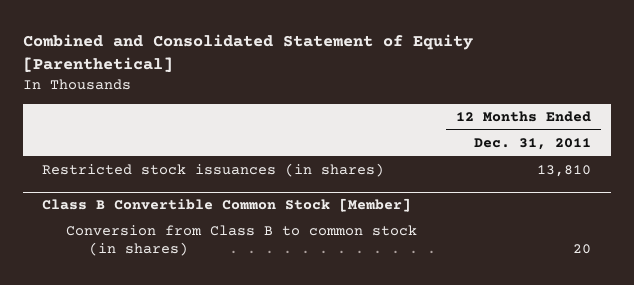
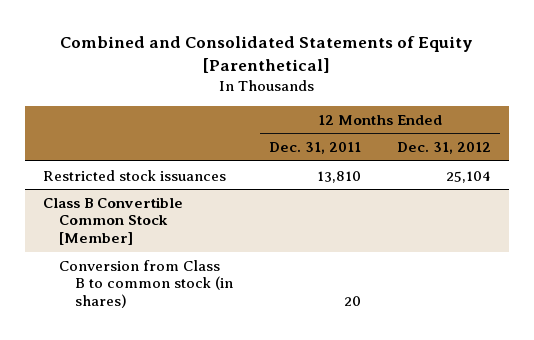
[22,33,473,72] Combined and Consolidated Statement of Equity [Parenthetical] -> [60,36,474,74] Combined and Consolidated Statements of Equity [Parenthetical]
none -> [397,141,492,154] Dec. 31, 2012
[42,163,385,178] Restricted stock issuances (in shares) -> [43,169,227,181] Restricted stock issuances

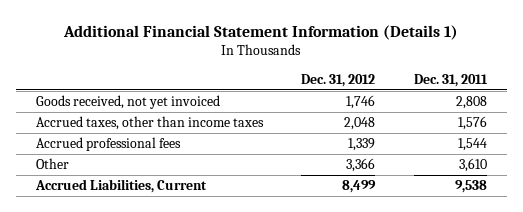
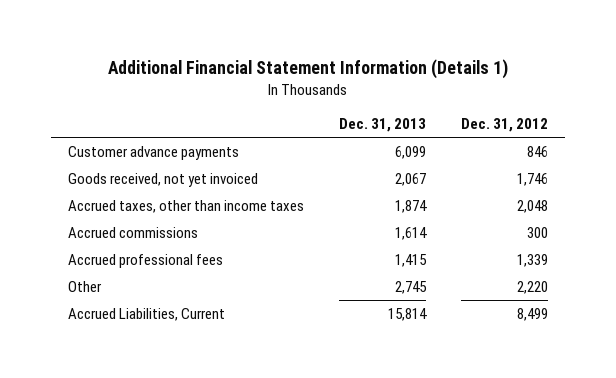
[414,73,489,87] Dec. 31, 2011 -> none
none -> [339,117,427,132] Dec. 31, 2013
none -> [68,146,240,161] Customer advance payments
none -> [68,227,199,239] Accrued commissions
[346,158,376,173] 3,366 -> [516,281,548,295] 2,220

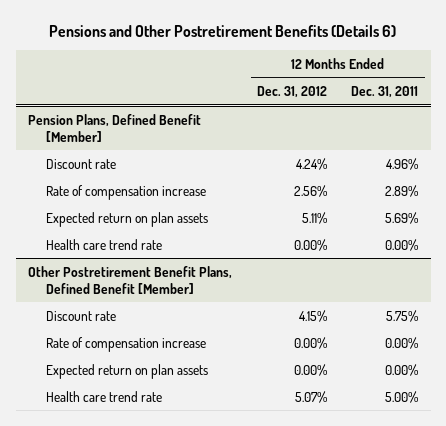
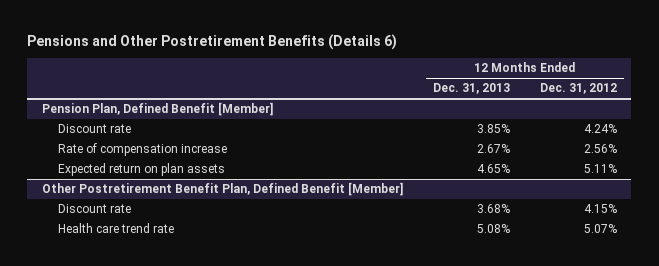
[351,85,419,98] Dec. 31, 2011 -> none
none -> [432,83,510,95] Dec. 31, 2013
[27,113,201,142] Pension Plans, Defined Benefit [Member] -> [42,102,274,117] Pension Plan, Defined Benefit [Member]
[45,238,162,250] Health care trend rate -> none
[27,265,232,294] Other Postretirement Benefit Plans, Defined Benefit [Member] -> [42,182,404,197] Other Postretirement Benefit Plan, Defined Benefit [Member]
[45,336,206,352] Rate of compensation increase -> none
[45,363,208,379] Expected return on plan assets -> none

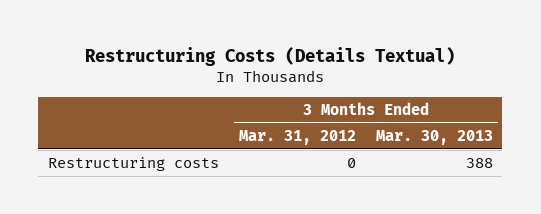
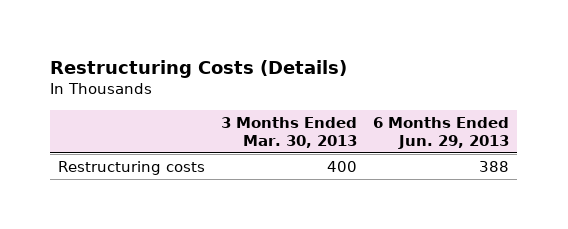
[85,46,456,66] Restructuring Costs (Details Textual) -> [50,59,348,78] Restructuring Costs (Details)
[238,129,356,145] Mar. 31, 2012 -> none
none -> [373,116,510,149] 6 Months Ended Jun. 29, 2013
[465,158,493,169] 388 -> [327,161,358,173] 400

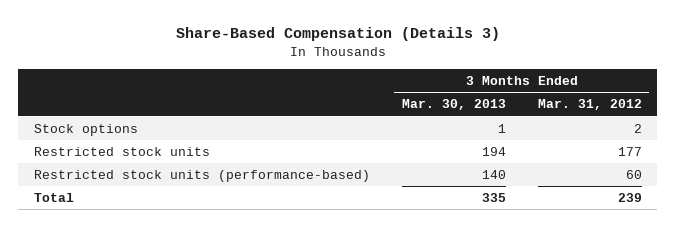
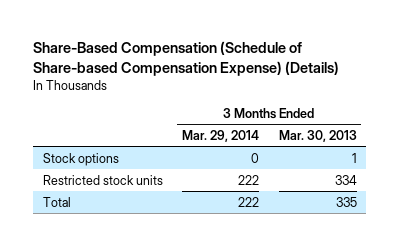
[175,27,500,42] Share-Based Compensation (Details 3) -> [33,40,340,76] Share-Based Compensation (Schedule of Share-based Compensation Expense) (Details)
[537,99,642,111] Mar. 31, 2012 -> none
none -> [182,129,260,142] Mar. 29, 2014
[34,170,371,183] Restricted stock units (performance-based) -> none
[481,147,506,157] 194 -> [334,174,357,185] 334

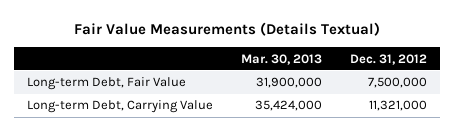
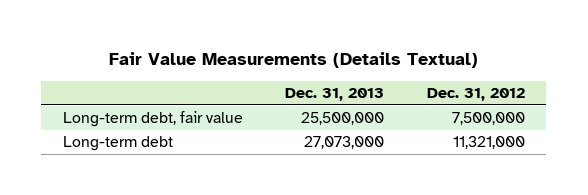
[241,53,323,65] Mar. 30, 2013 -> none
none -> [285,88,385,102] Dec. 31, 2013
[27,77,187,91] Long-term Debt, Fair Value -> [62,111,243,128] Long-term debt, fair value
[27,100,214,114] Long-term Debt, Carrying Value -> [62,136,173,152] Long-term debt

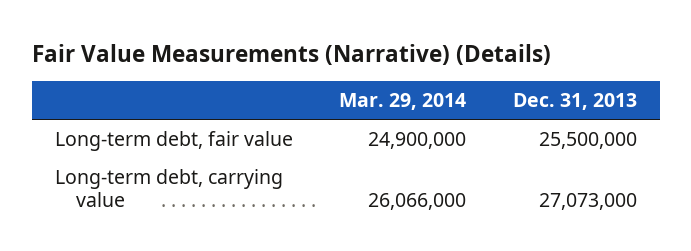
[108,52,478,69] Fair Value Measurements (Details Textual) -> [31,43,551,65] Fair Value Measurements (Narrative) (Details)
[426,88,525,102] Dec. 31, 2012 -> none
none -> [339,93,467,111] Mar. 29, 2014
[62,136,173,152] Long-term debt -> [54,169,283,207] Long-term debt, carrying value

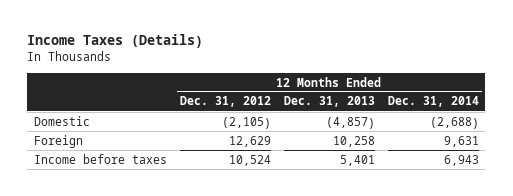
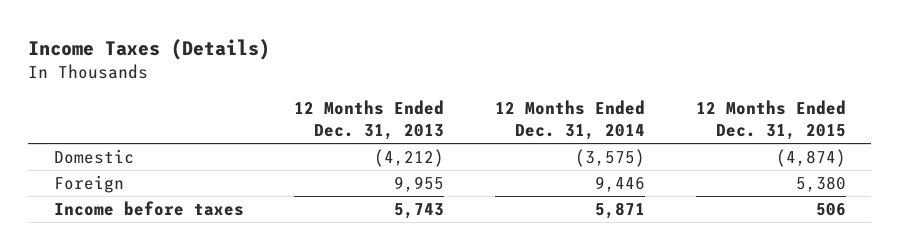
[179,96,271,108] Dec. 31, 2012 -> none
none -> [695,100,846,141] 12 Months Ended Dec. 31, 2015
[325,116,375,129] (4,857) -> [374,149,445,168] (4,212)
[429,116,479,129] (2,688) -> [575,149,646,168] (3,575)
[332,135,375,147] 10,258 -> [394,176,445,193] 9,955
[443,135,479,147] 9,631 -> [595,176,646,193] 9,446
[339,154,375,166] 5,401 -> [394,203,445,220] 5,743
[443,154,479,166] 6,943 -> [595,202,646,220] 5,871

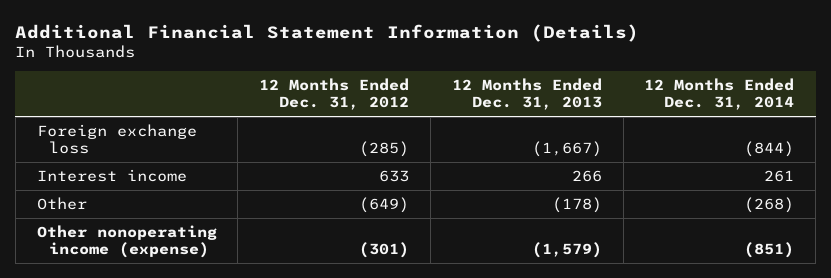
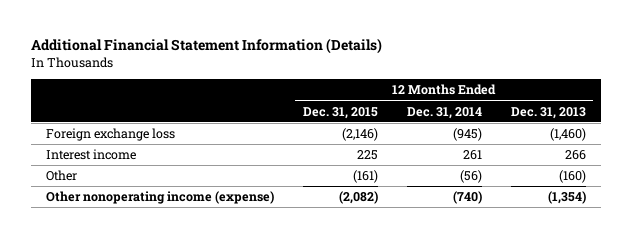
[259,78,410,111] 12 Months Ended Dec. 31, 2012 -> none
none -> [302,106,378,119] Dec. 31, 2015
[531,140,602,157] (1,667) -> [550,128,587,142] (1,460)
[744,140,795,157] (844) -> [452,128,482,142] (945)
[551,196,602,213] (178) -> [559,170,587,184] (160)
[744,196,795,213] (268) -> [459,170,482,184] (56)
[531,241,602,258] (1,579) -> [548,191,587,205] (1,354)
[744,241,795,258] (851) -> [452,191,482,205] (740)

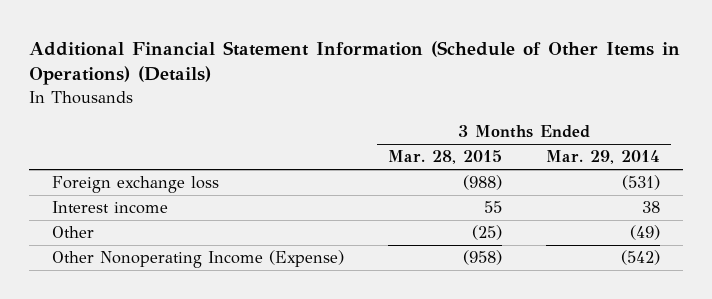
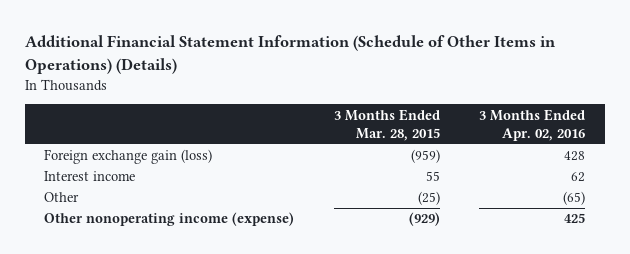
[546,150,661,165] Mar. 29, 2014 -> none
none -> [479,108,586,141] 3 Months Ended Apr. 02, 2016
[51,176,219,194] Foreign exchange loss -> [44,149,213,165] Foreign exchange gain (loss)
[462,175,502,191] (988) -> [410,149,440,164] (959)
[51,250,344,269] Other Nonoperating Income (Expense) -> [44,212,295,227] Other nonoperating income (expense)
[462,250,502,266] (958) -> [408,212,440,227] (929)

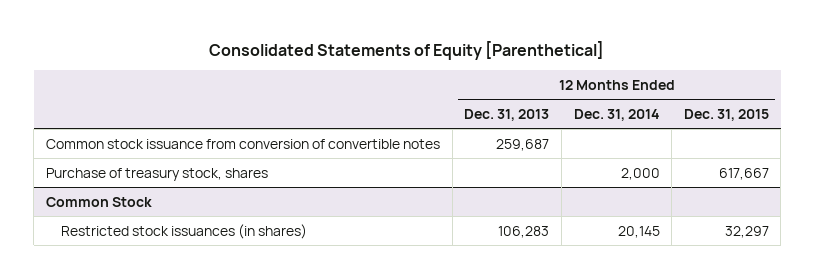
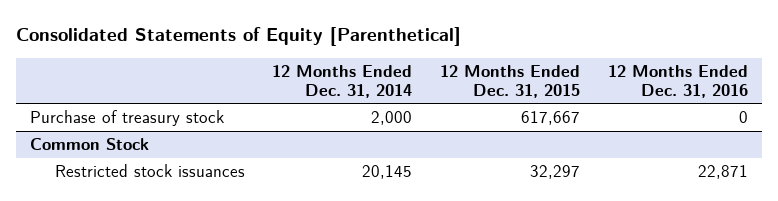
[464,108,550,121] Dec. 31, 2013 -> none
none -> [608,64,749,98] 12 Months Ended Dec. 31, 2016
[46,138,441,149] Common stock issuance from conversion of convertible notes -> none
[46,167,269,181] Purchase of treasury stock, shares -> [30,110,225,127] Purchase of treasury stock
[61,223,308,239] Restricted stock issuances (in shares) -> [54,164,245,178] Restricted stock issuances

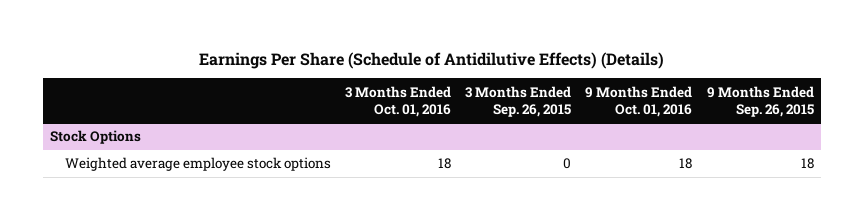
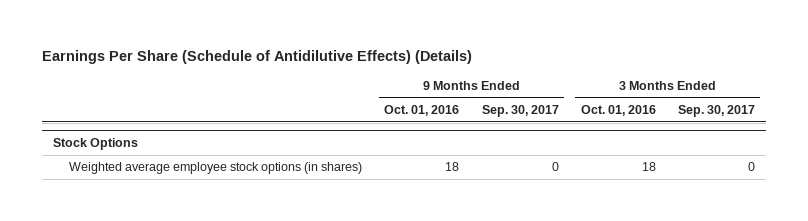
[465,85,572,117] 3 Months Ended Sep. 26, 2015 -> none
[706,85,814,117] 9 Months Ended Sep. 26, 2015 -> none
none -> [481,105,559,118] Sep. 30, 2017
none -> [677,105,755,118] Sep. 30, 2017
[65,157,332,172] Weighted average employee stock options -> [69,162,363,175] Weighted average employee stock options (in shares)

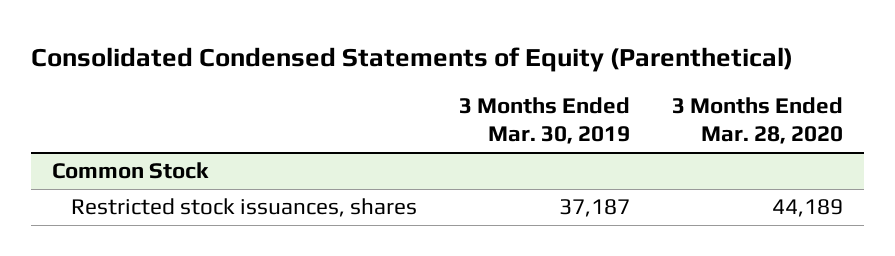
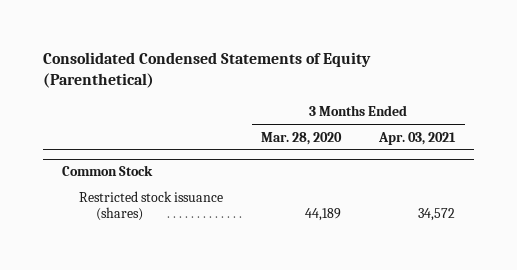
[459,97,631,145] 3 Months Ended Mar. 30, 2019 -> none
none -> [378,131,457,145] Apr. 03, 2021
[71,198,418,218] Restricted stock issuances, shares -> [79,191,224,222] Restricted stock issuance (shares)

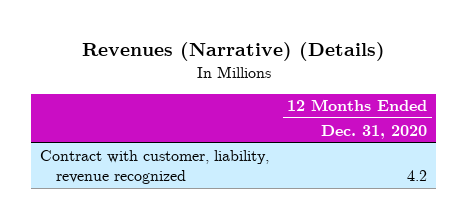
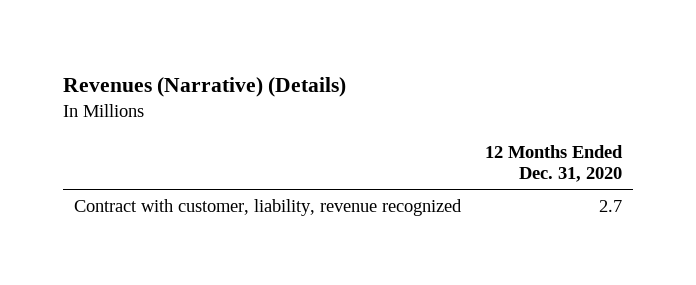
[407,170,428,182] 4.2 -> [598,200,622,213] 2.7

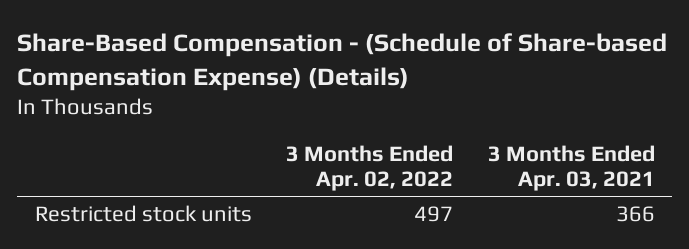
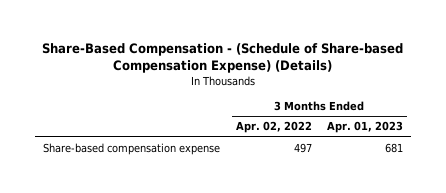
[487,144,655,192] 3 Months Ended Apr. 03, 2021 -> none
none -> [327,121,404,134] Apr. 01, 2023
[34,205,252,223] Restricted stock units -> [43,143,221,156] Share-based compensation expense

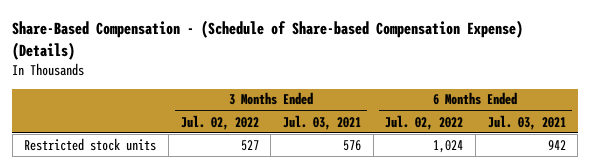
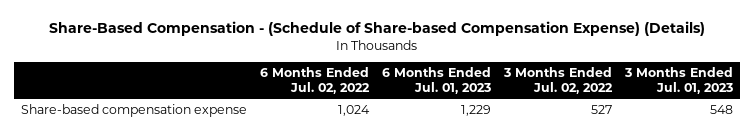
[282,114,361,130] Jul. 03, 2021 -> none
[487,114,566,130] Jul. 03, 2021 -> none
none -> [381,67,491,94] 6 Months Ended Jul. 01, 2023
none -> [624,67,734,94] 3 Months Ended Jul. 01, 2023
[24,137,157,151] Restricted stock units -> [20,104,247,118] Share-based compensation expense

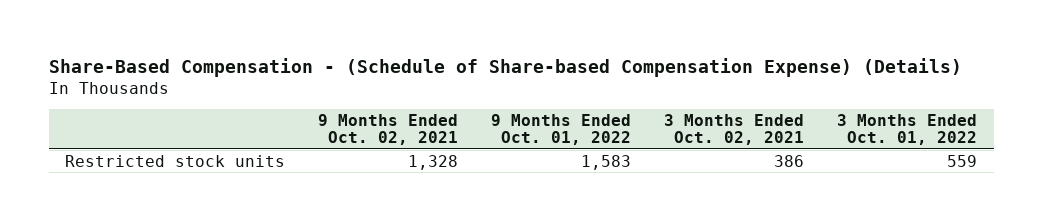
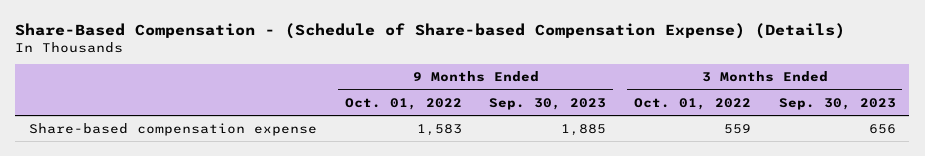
[318,113,459,146] 9 Months Ended Oct. 02, 2021 -> none
[664,113,805,146] 3 Months Ended Oct. 02, 2021 -> none
none -> [489,97,607,110] Sep. 30, 2023
none -> [778,97,896,110] Sep. 30, 2023
[65,154,286,167] Restricted stock units -> [29,123,318,137] Share-based compensation expense

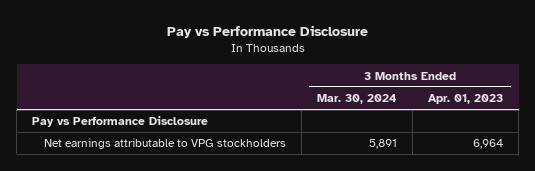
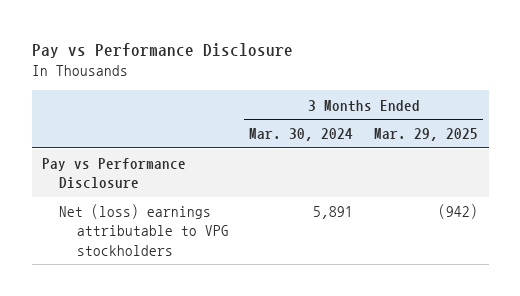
[428,94,504,105] Apr. 01, 2023 -> none
none -> [374,128,479,142] Mar. 29, 2025
[44,138,287,150] Net earnings attributable to VPG stockholders -> [59,204,229,256] Net (loss) earnings attributable to VPG stockholders

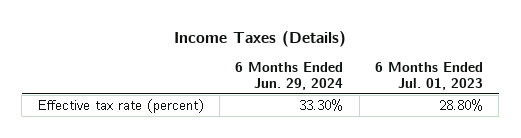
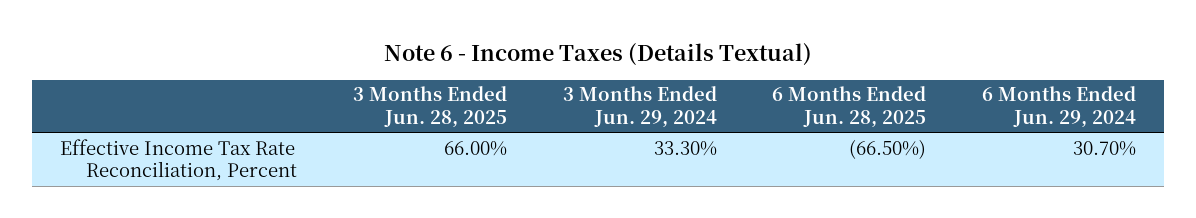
[174,31,347,48] Income Taxes (Details) -> [384,43,813,67] Note 6 - Income Taxes (Details Textual)
[374,62,483,91] 6 Months Ended Jul. 01, 2023 -> none
none -> [352,86,507,129] 3 Months Ended Jun. 28, 2025
none -> [562,86,717,129] 3 Months Ended Jun. 29, 2024
none -> [772,86,927,129] 6 Months Ended Jun. 28, 2025
[37,99,204,114] Effective tax rate (percent) -> [60,138,297,182] Effective Income Tax Rate Reconciliation, Percent
[299,99,344,112] 33.30% -> [1073,140,1137,156] 30.70%

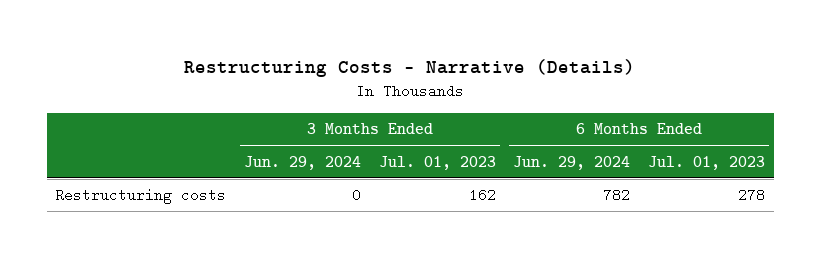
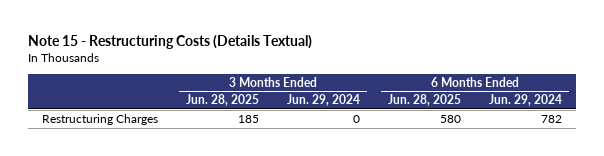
[184,58,636,77] Restructuring Costs - Narrative (Details) -> [28,35,313,50] Note 15 - Restructuring Costs (Details Textual)
[378,155,496,170] Jul. 01, 2023 -> none
[648,155,766,170] Jul. 01, 2023 -> none
none -> [185,94,259,107] Jun. 28, 2025
none -> [387,94,461,107] Jun. 28, 2025
[55,188,227,205] Restructuring costs -> [42,114,159,126] Restructuring Charges

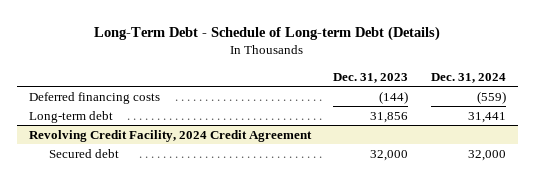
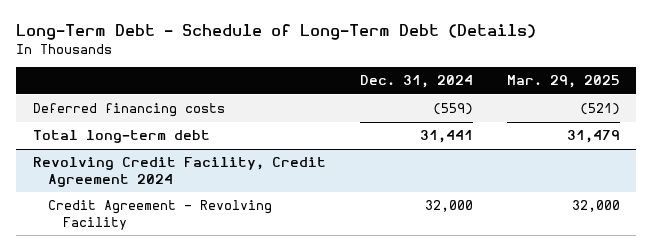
[94,25,441,41] Long-Term Debt - Schedule of Long-term Debt (Details) -> [15,24,536,41] Long-Term Debt - Schedule of Long-Term Debt (Details)
[333,72,409,83] Dec. 31, 2023 -> none
none -> [506,75,620,89] Mar. 29, 2025
[28,110,113,123] Long-term debt -> [32,130,210,144] Total long-term debt
[28,129,312,142] Revolving Credit Facility, 2024 Credit Agreement -> [32,157,326,187] Revolving Credit Facility, Credit Agreement 2024
[48,148,119,158] Secured debt -> [48,200,273,230] Credit Agreement - Revolving Facility

